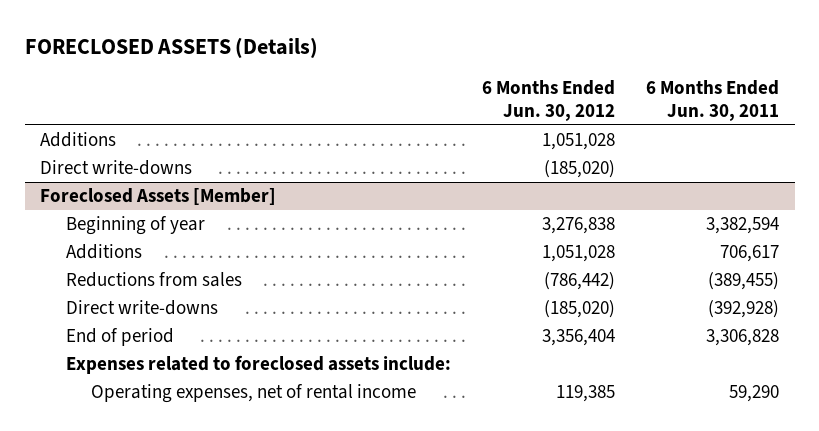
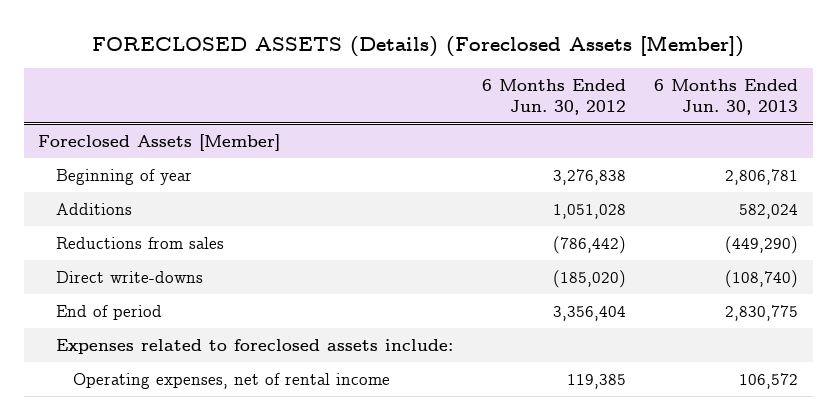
[24,37,318,59] FORECLOSED ASSETS (Details) -> [92,34,745,57] FORECLOSED ASSETS (Details) (Foreclosed Assets [Member])
[646,79,780,121] 6 Months Ended Jun. 30, 2011 -> none
none -> [654,78,799,116] 6 Months Ended Jun. 30, 2013
[40,132,117,148] Additions -> none
[40,160,193,176] Direct write-downs -> none

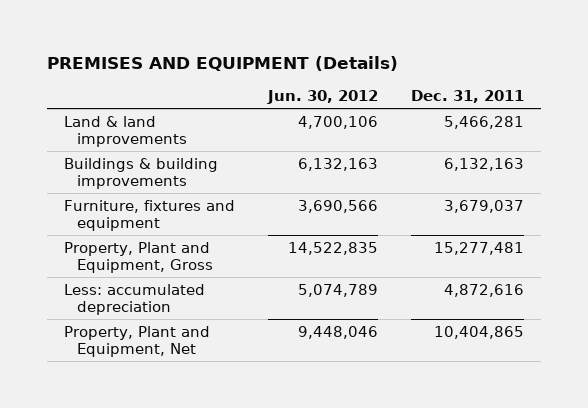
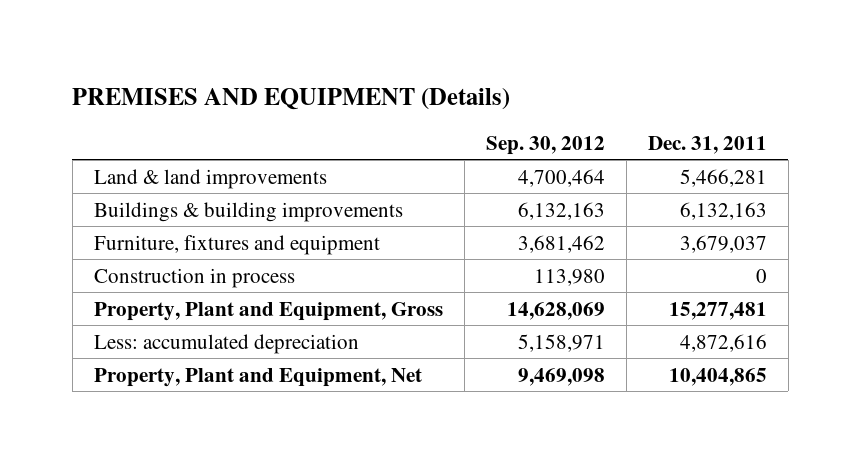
[266,90,378,105] Jun. 30, 2012 -> none
none -> [485,135,605,155] Sep. 30, 2012
none -> [93,267,295,288] Construction in process

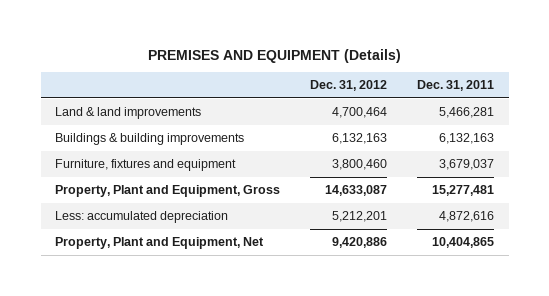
[485,135,605,155] Sep. 30, 2012 -> none
none -> [310,80,388,92] Dec. 31, 2012
[93,267,295,288] Construction in process -> none

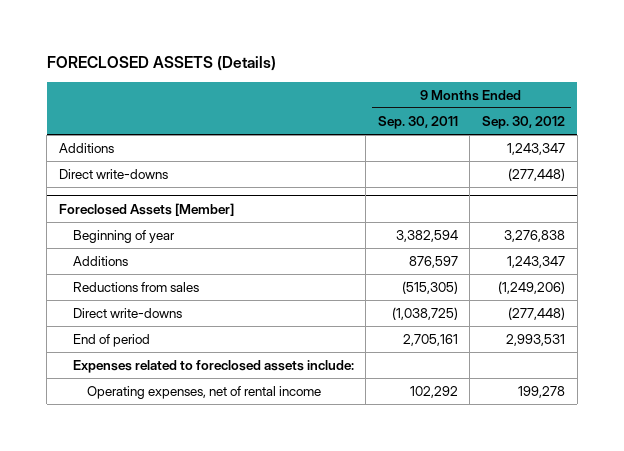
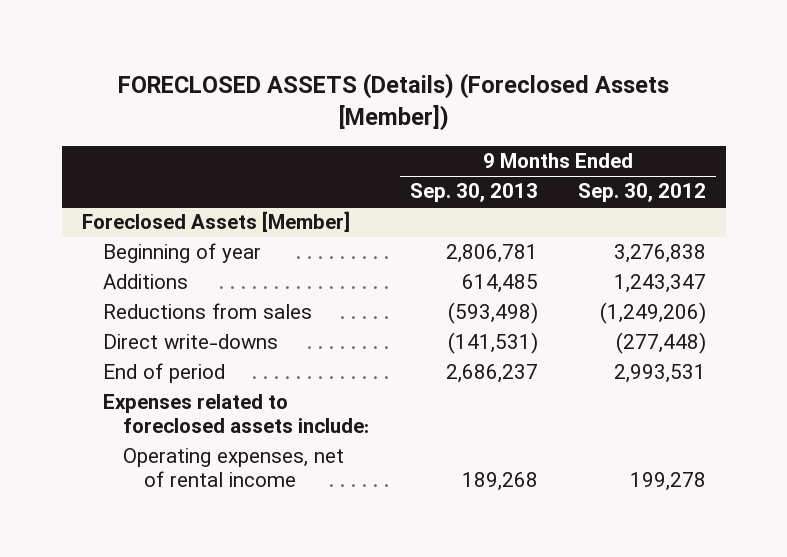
[46,55,276,71] FORECLOSED ASSETS (Details) -> [117,73,669,132] FORECLOSED ASSETS (Details) (Foreclosed Assets [Member])
[377,116,458,130] Sep. 30, 2011 -> none
none -> [409,183,538,203] Sep. 30, 2013
[58,143,114,154] Additions -> none
[58,169,168,180] Direct write-downs -> none

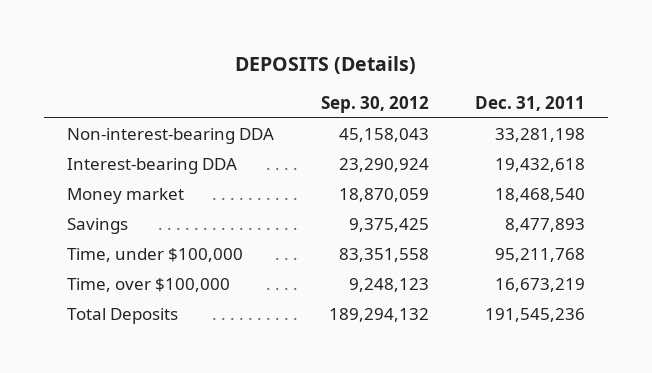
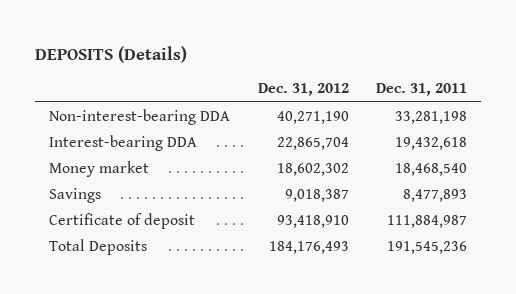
[320,95,429,113] Sep. 30, 2012 -> none
none -> [257,83,349,97] Dec. 31, 2012
[67,247,244,262] Time, under $100,000 -> none
[67,277,231,292] Time, over $100,000 -> none
none -> [49,213,196,230] Certificate of deposit

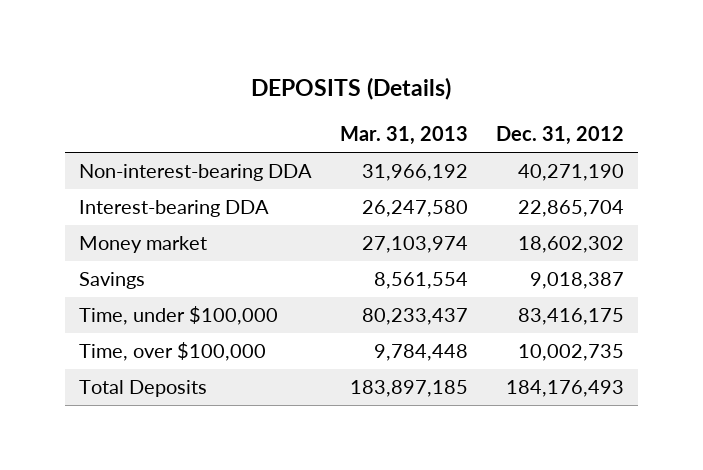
[376,83,468,97] Dec. 31, 2011 -> none
none -> [339,126,468,146] Mar. 31, 2013
[49,213,196,230] Certificate of deposit -> none
none -> [78,306,278,326] Time, under $100,000
none -> [78,342,266,362] Time, over $100,000

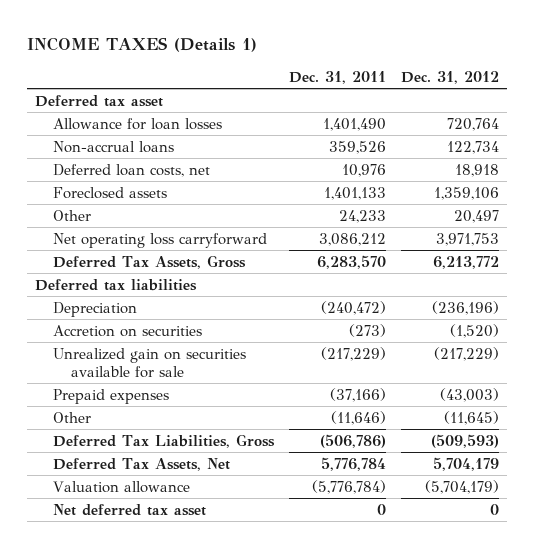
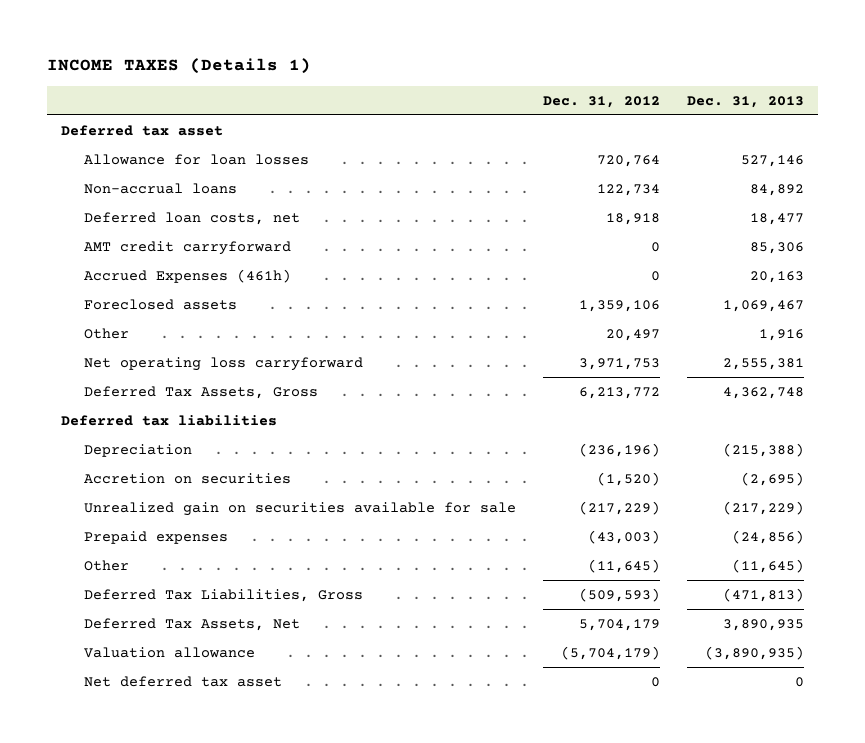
[289,70,387,84] Dec. 31, 2011 -> none
none -> [687,95,805,108] Dec. 31, 2013
none -> [83,240,291,255] AMT credit carryforward
none -> [83,268,291,283] Accrued Expenses (461h)

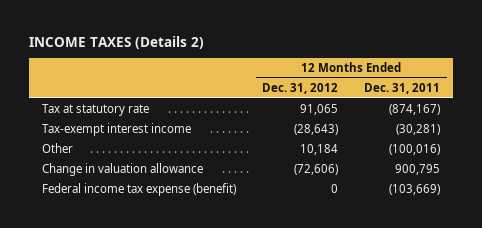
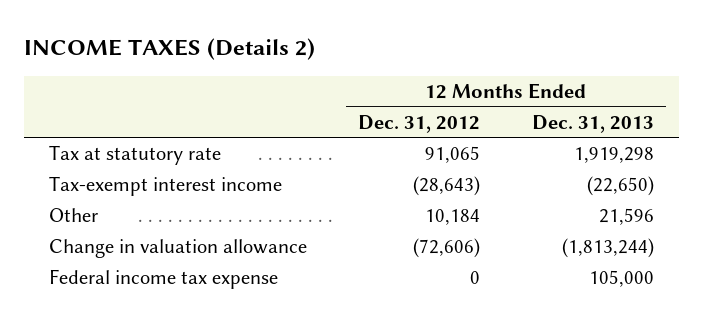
[364,82,441,94] Dec. 31, 2011 -> none
none -> [531,114,654,133] Dec. 31, 2013
[41,182,236,196] Federal income tax expense (benefit) -> [49,269,279,290] Federal income tax expense

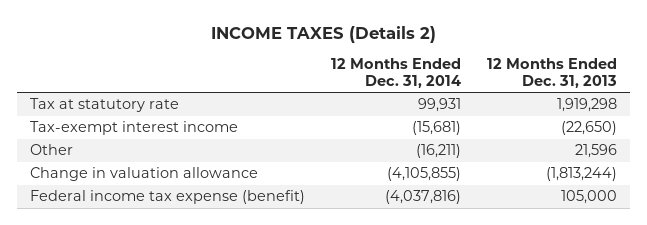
[358,114,481,133] Dec. 31, 2012 -> none
none -> [331,58,462,89] 12 Months Ended Dec. 31, 2014
[49,269,279,290] Federal income tax expense -> [29,190,305,205] Federal income tax expense (benefit)

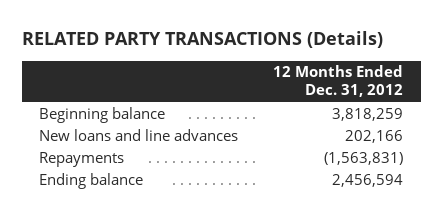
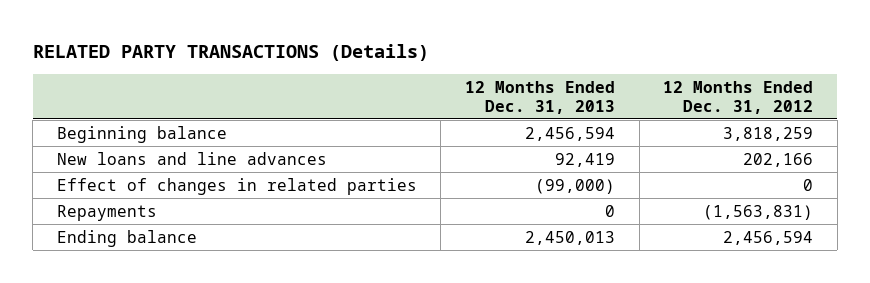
none -> [465,80,616,114] 12 Months Ended Dec. 31, 2013
none -> [56,177,417,195] Effect of changes in related parties

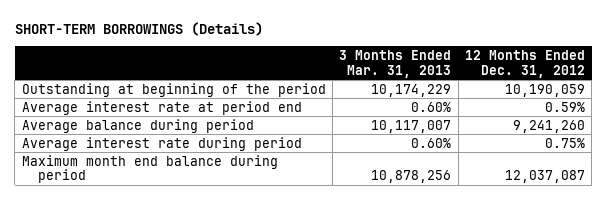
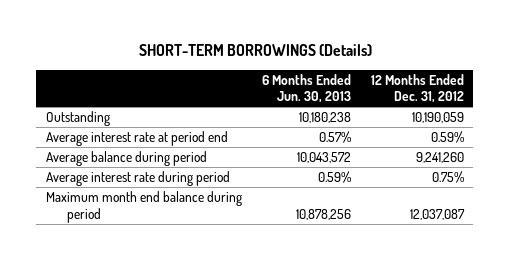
[339,49,452,78] 3 Months Ended Mar. 31, 2013 -> none
none -> [261,73,351,104] 6 Months Ended Jun. 30, 2013
[21,82,326,97] Outstanding at beginning of the period -> [45,110,110,126] Outstanding

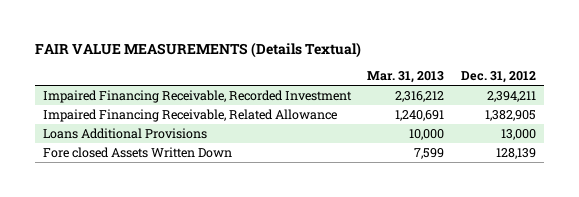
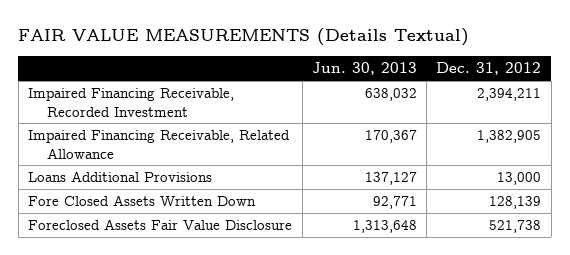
[367,71,445,84] Mar. 31, 2013 -> none
none -> [311,62,417,76] Jun. 30, 2013
[42,146,232,158] Fore closed Assets Written Down -> [28,195,257,207] Fore Closed Assets Written Down
none -> [28,219,293,231] Foreclosed Assets Fair Value Disclosure

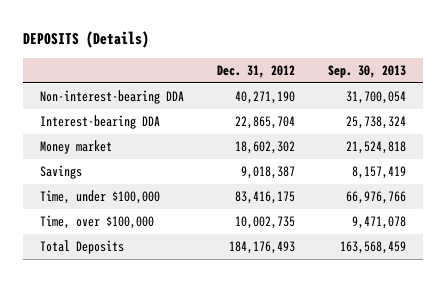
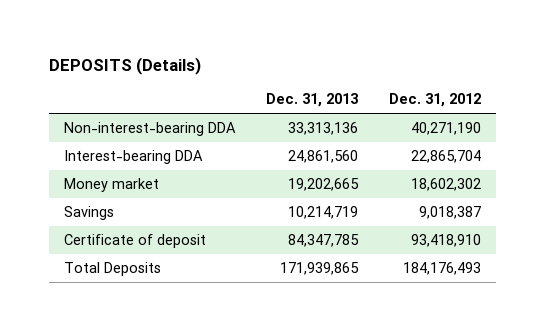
[328,64,407,78] Sep. 30, 2013 -> none
none -> [266,93,359,108] Dec. 31, 2013
[39,190,160,205] Time, under $100,000 -> none
[39,215,154,230] Time, over $100,000 -> none
none -> [64,233,207,248] Certificate of deposit

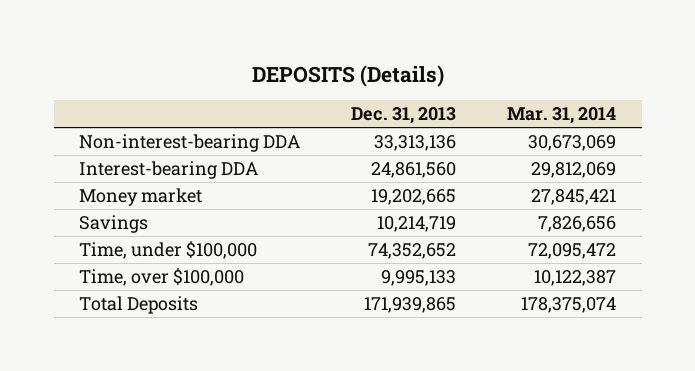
[389,93,482,108] Dec. 31, 2012 -> none
none -> [507,107,617,125] Mar. 31, 2014
[64,233,207,248] Certificate of deposit -> none
none -> [79,241,258,260] Time, under $100,000
none -> [79,268,245,287] Time, over $100,000

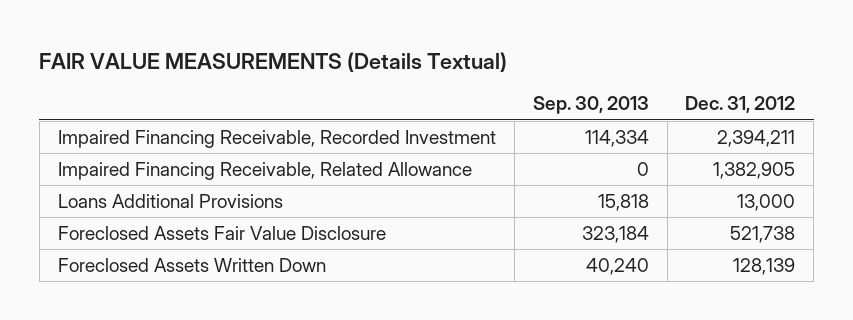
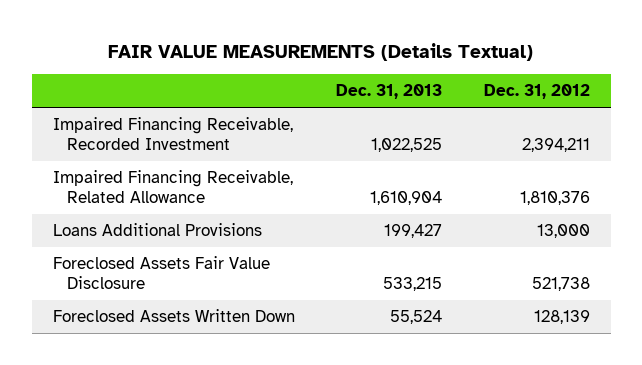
[532,96,649,115] Sep. 30, 2013 -> none
none -> [336,84,443,100] Dec. 31, 2013
[713,161,796,179] 1,382,905 -> [519,191,590,206] 1,810,376

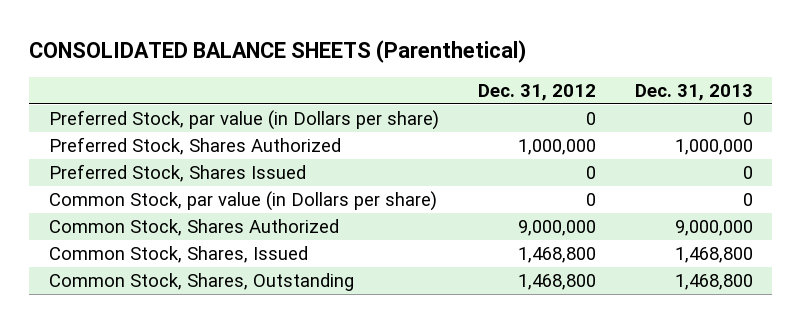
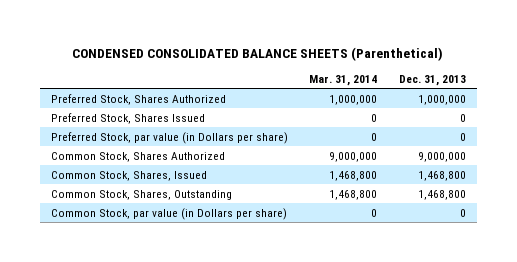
[29,40,527,64] CONSOLIDATED BALANCE SHEETS (Parenthetical) -> [72,46,444,61] CONDENSED CONSOLIDATED BALANCE SHEETS (Parenthetical)
[477,83,596,101] Dec. 31, 2012 -> none
none -> [309,74,378,86] Mar. 31, 2014
[48,110,439,131] Preferred Stock, par value (in Dollars per share) -> [50,131,288,144] Preferred Stock, par value (in Dollars per share)
[48,191,437,212] Common Stock, par value (in Dollars per share) -> [50,207,287,220] Common Stock, par value (in Dollars per share)

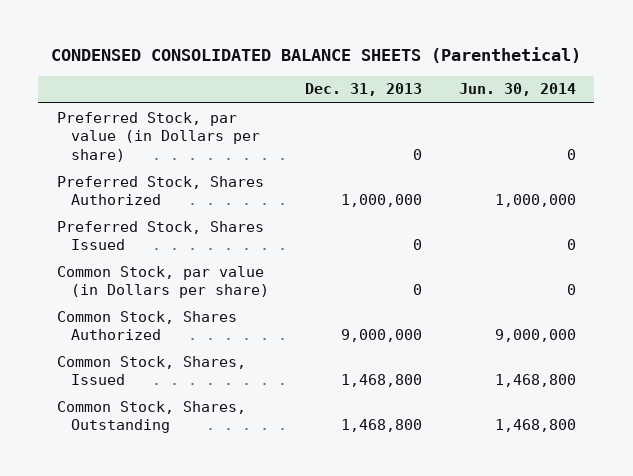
[309,74,378,86] Mar. 31, 2014 -> none
none -> [459,83,577,97] Jun. 30, 2014
[50,131,288,144] Preferred Stock, par value (in Dollars per share) -> [56,111,260,162] Preferred Stock, par value (in Dollars per share)
[50,207,287,220] Common Stock, par value (in Dollars per share) -> [56,265,269,299] Common Stock, par value (in Dollars per share)

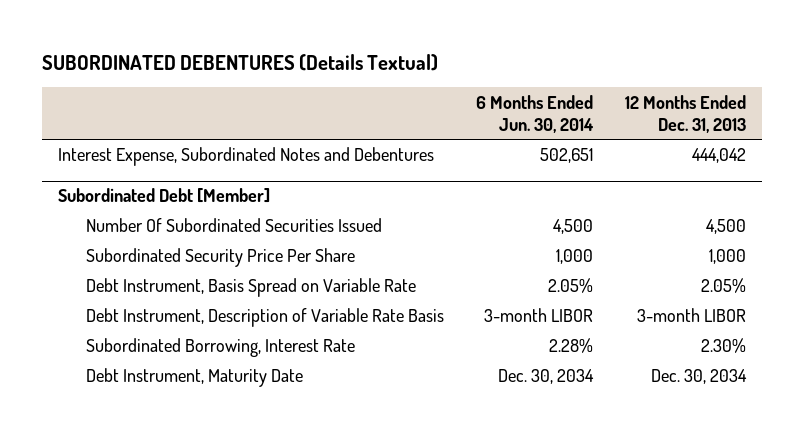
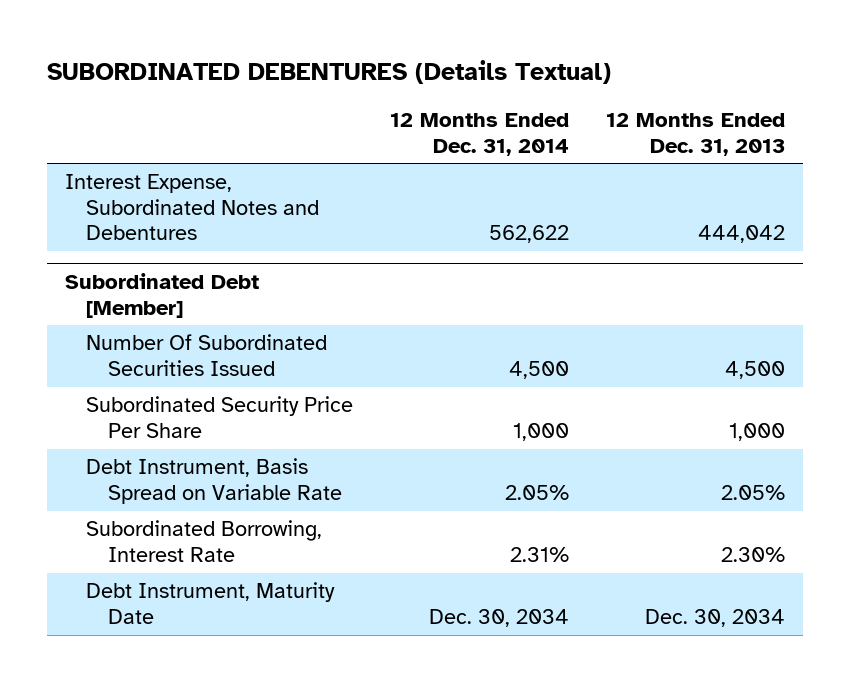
[475,94,594,133] 6 Months Ended Jun. 30, 2014 -> none
none -> [390,112,570,156] 12 Months Ended Dec. 31, 2014
[86,308,445,328] Debt Instrument, Description of Variable Rate Basis -> none

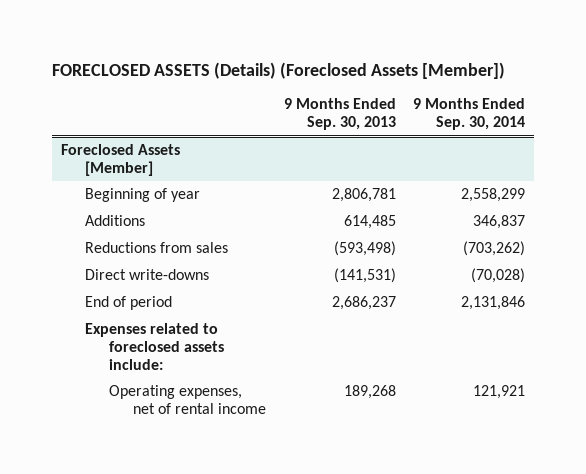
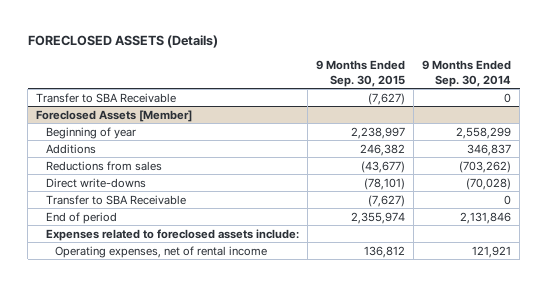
[51,61,505,79] FORECLOSED ASSETS (Details) (Foreclosed Assets [Member]) -> [27,35,218,49] FORECLOSED ASSETS (Details)
[283,98,396,131] 9 Months Ended Sep. 30, 2013 -> none
none -> [315,60,405,87] 9 Months Ended Sep. 30, 2015
none -> [36,92,177,103] Transfer to SBA Receivable
none -> [45,194,186,205] Transfer to SBA Receivable

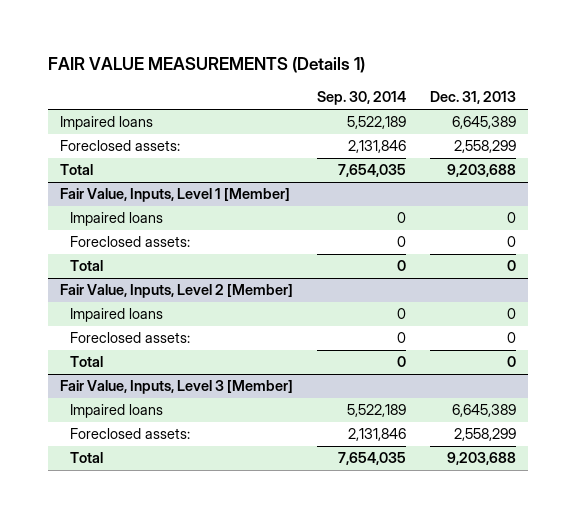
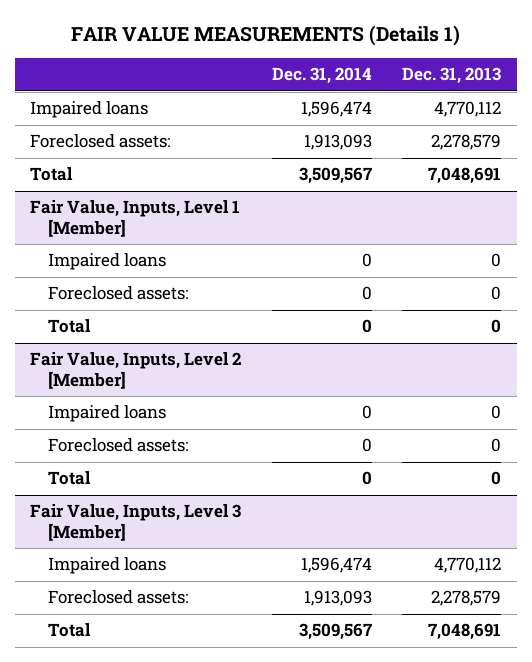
[317,91,407,106] Sep. 30, 2014 -> none
none -> [271,67,372,85] Dec. 31, 2014
[452,116,517,130] 6,645,389 -> [434,101,502,118] 4,770,112
[454,140,517,154] 2,558,299 -> [431,134,502,151] 2,278,579
[447,164,517,178] 9,203,688 -> [428,167,502,185] 7,048,691
[452,404,517,418] 6,645,389 -> [434,557,502,574] 4,770,112
[454,428,517,442] 2,558,299 -> [431,590,502,607] 2,278,579
[447,452,517,466] 9,203,688 -> [428,623,502,641] 7,048,691

